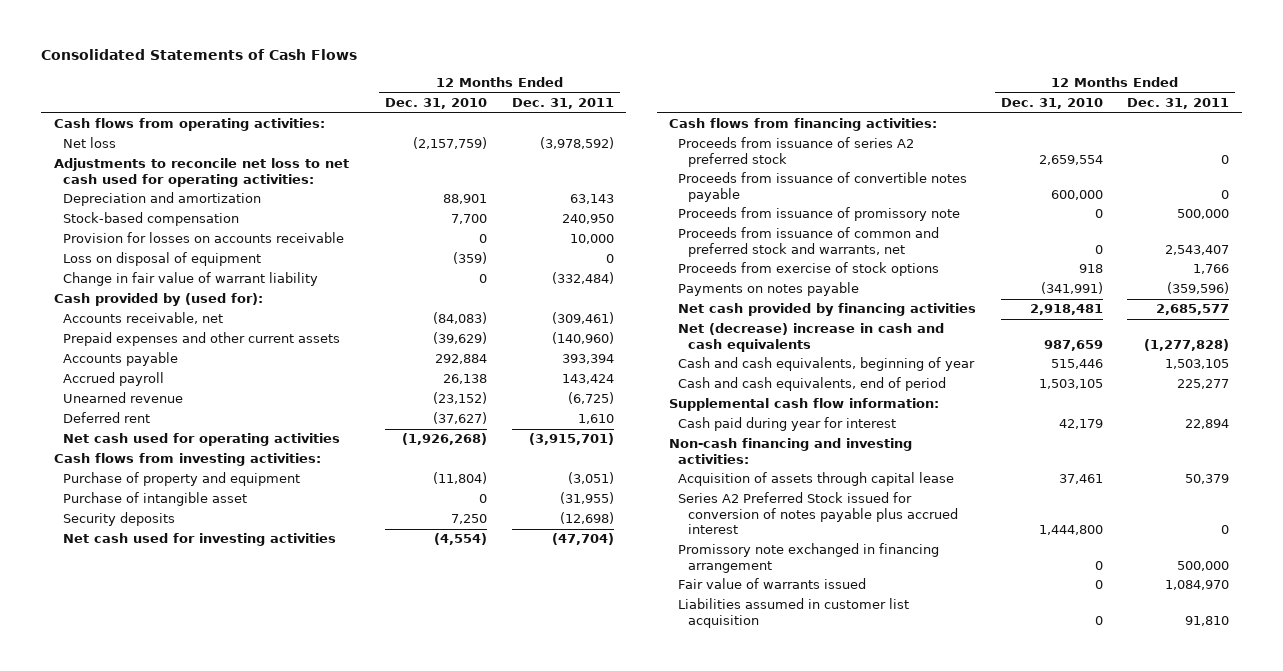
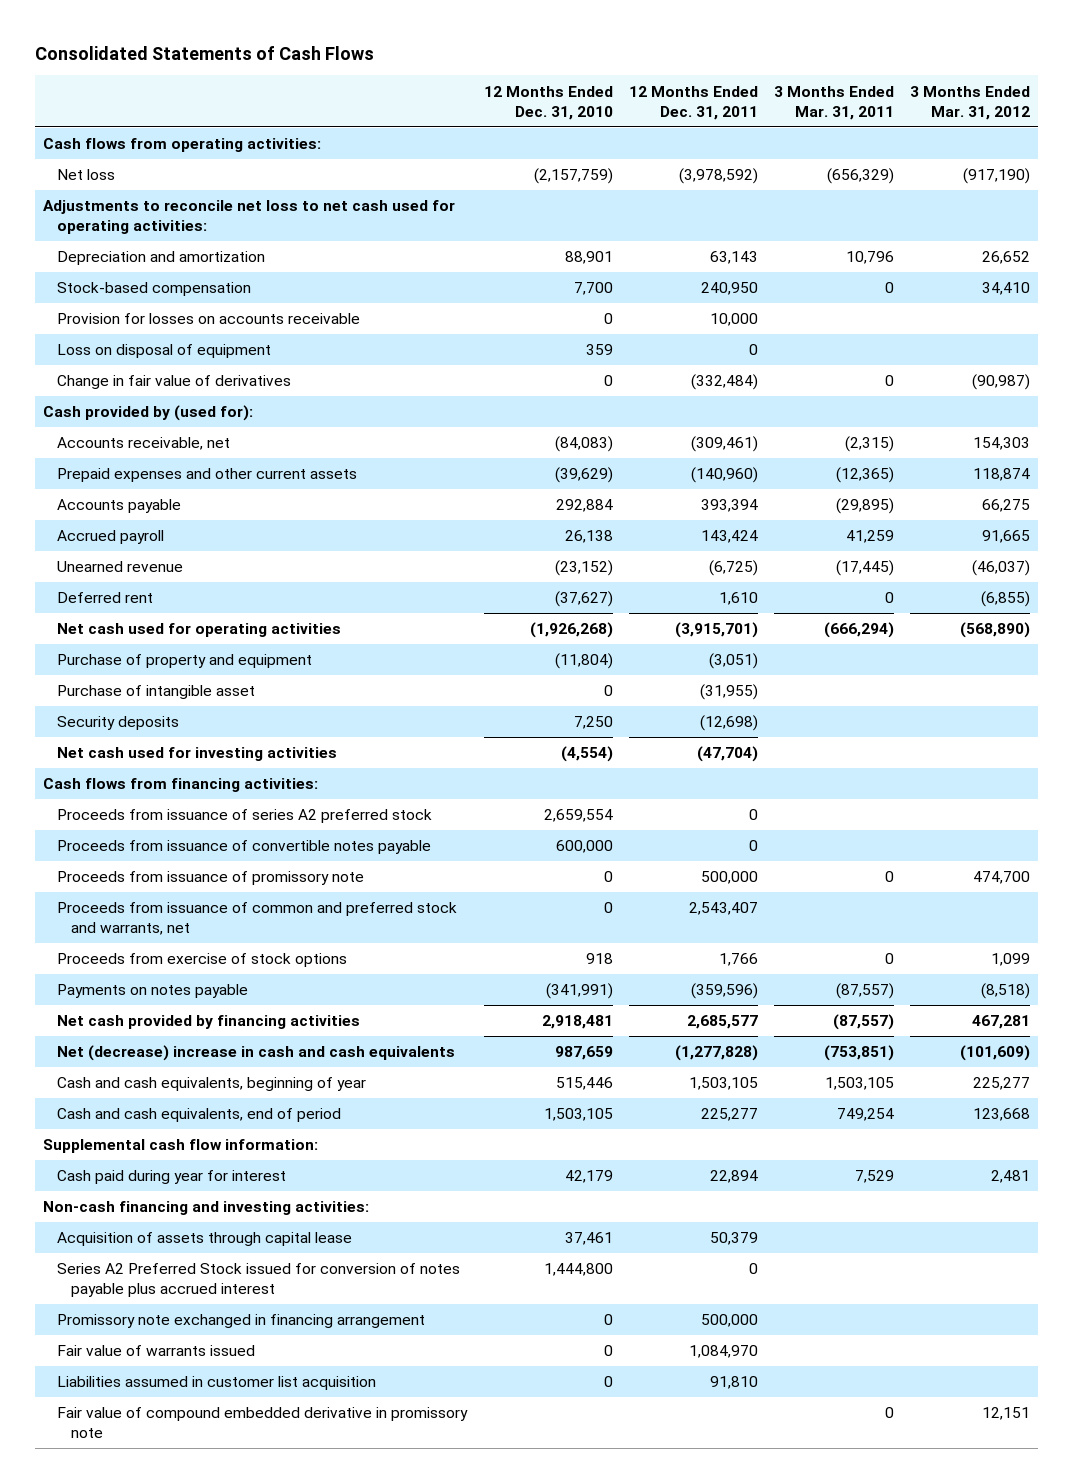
none -> [773,85,894,120] 3 Months Ended Mar. 31, 2011
none -> [909,85,1030,120] 3 Months Ended Mar. 31, 2012
[453,252,488,265] (359) -> [585,344,613,356] 359
[62,272,318,287] Change in fair value of warrant liability -> [57,375,292,390] Change in fair value of derivatives
[53,453,321,467] Cash flows from investing activities: -> none
none -> [57,1407,469,1439] Fair value of compound embedded derivative in promissory note

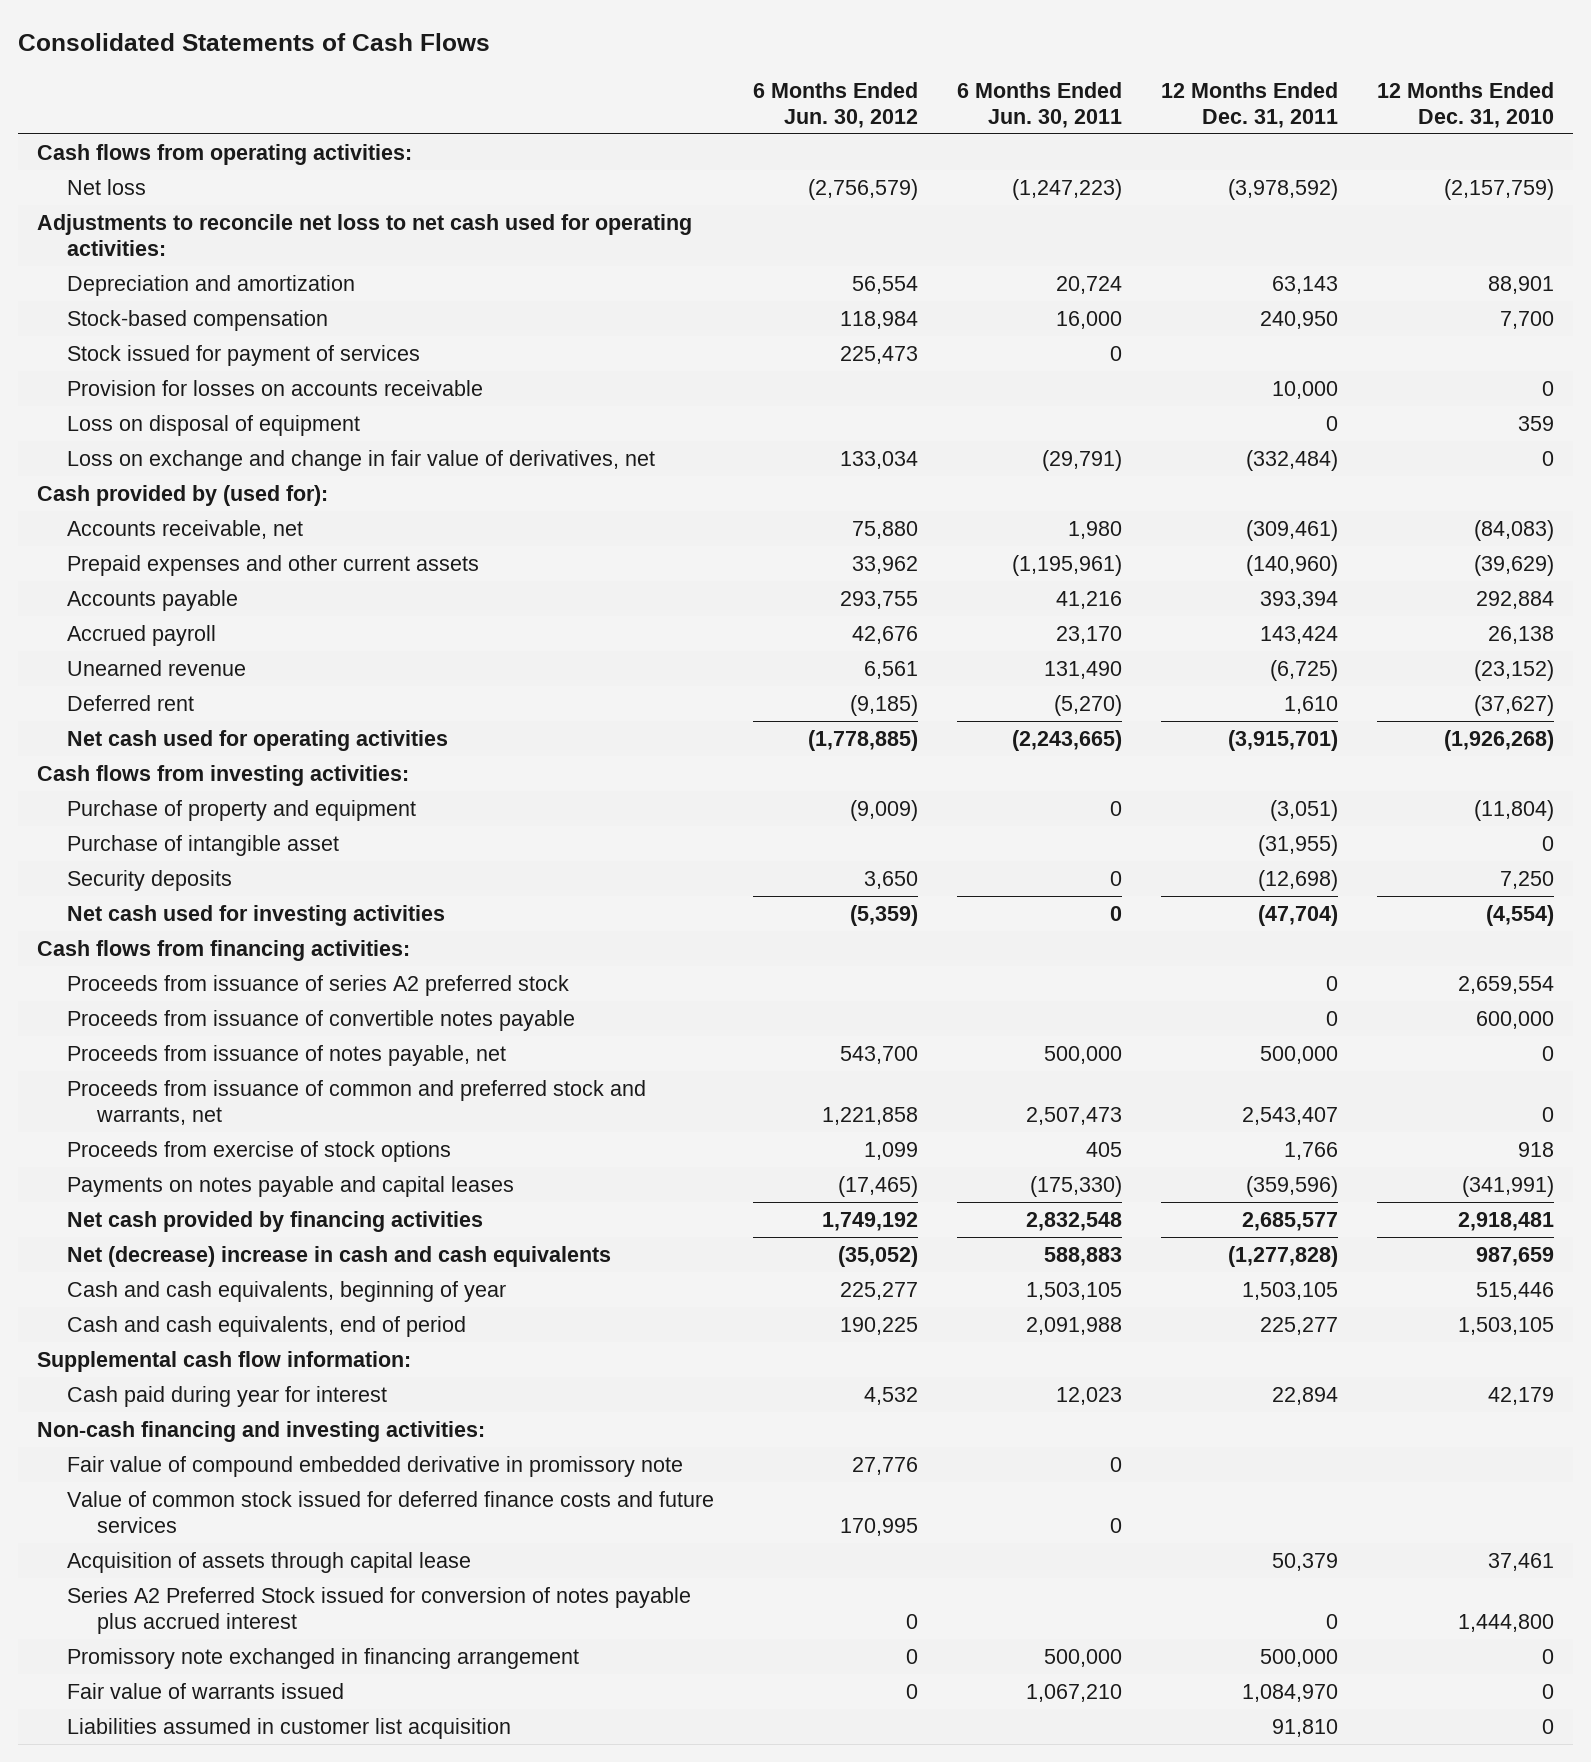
[773,85,894,120] 3 Months Ended Mar. 31, 2011 -> none
[909,85,1030,120] 3 Months Ended Mar. 31, 2012 -> none
none -> [752,81,918,128] 6 Months Ended Jun. 30, 2012
none -> [956,81,1122,128] 6 Months Ended Jun. 30, 2011
none -> [66,345,420,367] Stock issued for payment of services
[57,375,292,390] Change in fair value of derivatives -> [66,450,655,472] Loss on exchange and change in fair value of derivatives, net
none -> [37,765,410,787] Cash flows from investing activities:
[57,871,365,886] Proceeds from issuance of promissory note -> [66,1045,506,1067] Proceeds from issuance of notes payable, net
[57,984,249,999] Payments on notes payable -> [66,1176,514,1198] Payments on notes payable and capital leases
[57,1407,469,1439] Fair value of compound embedded derivative in promissory note -> [66,1456,683,1478] Fair value of compound embedded derivative in promissory note
none -> [66,1491,714,1534] Value of common stock issued for deferred finance costs and future services

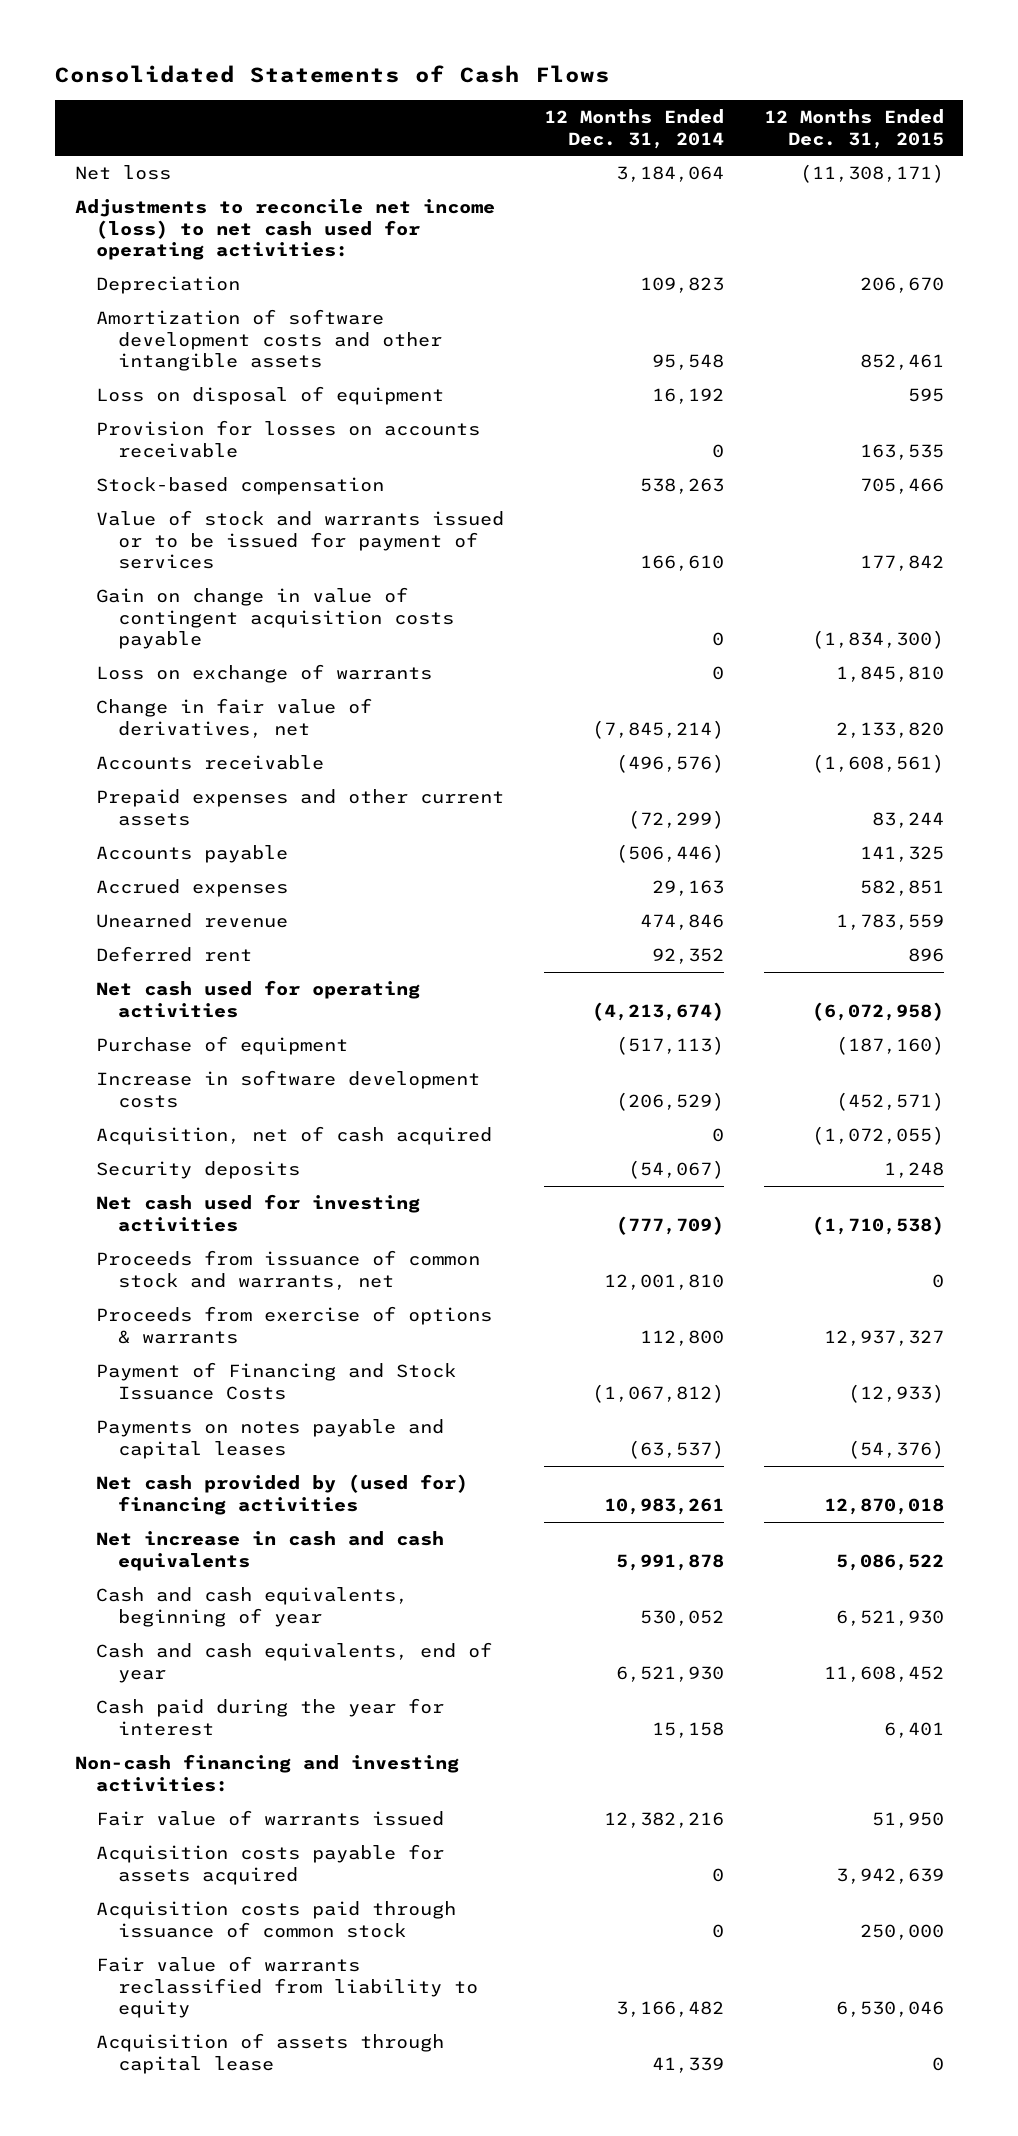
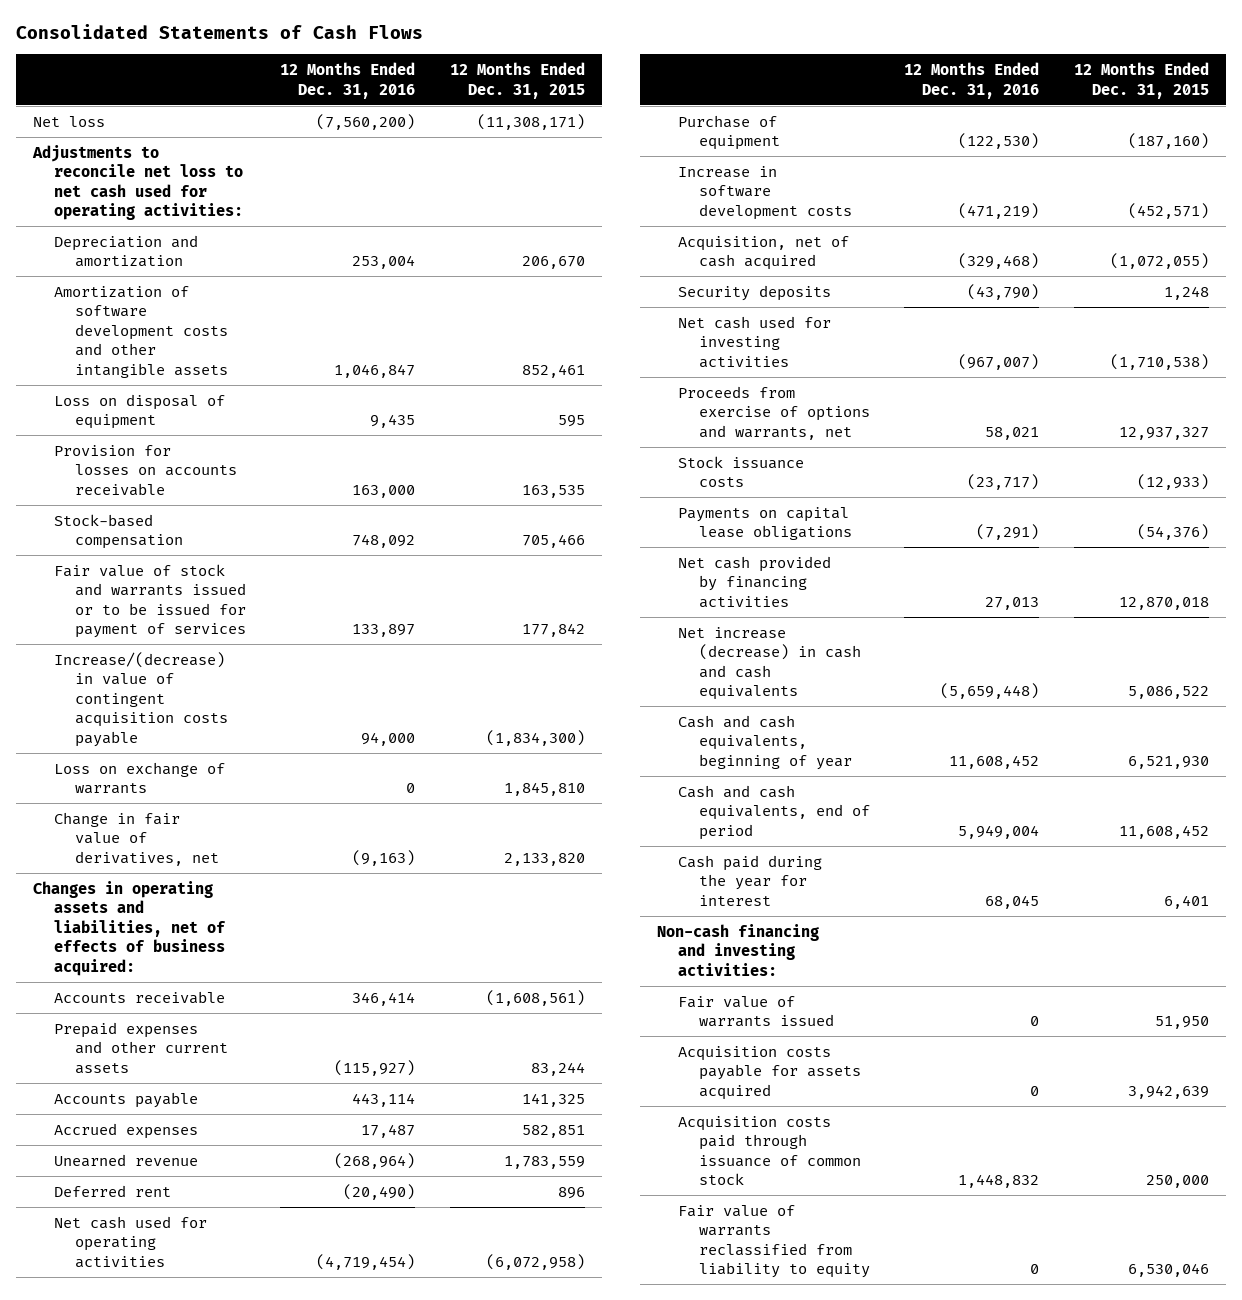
[543,109,724,149] 12 Months Ended Dec. 31, 2014 -> none
none -> [280,62,416,99] 12 Months Ended Dec. 31, 2016
[74,199,495,261] Adjustments to reconcile net income (loss) to net cash used for operating activities: -> [32,144,244,221] Adjustments to reconcile net loss to net cash used for operating activities:
[96,276,241,295] Depreciation -> [54,234,199,268] Depreciation and amortization
[96,510,505,570] Value of stock and warrants issued or to be issued for payment of services -> [54,563,246,639] Fair value of stock and warrants issued or to be issued for payment of services
[96,587,455,650] Gain on change in value of contingent acquisition costs payable -> [54,651,228,747] Increase/(decrease) in value of contingent acquisition costs payable
none -> [33,880,227,976] Changes in operating assets and liabilities, net of effects of business acquired:
[96,1250,481,1290] Proceeds from issuance of common stock and warrants, net -> none
[96,1306,493,1344] Proceeds from exercise of options & warrants -> [678,385,870,440] Proceeds from exercise of options and warrants, net
[96,1362,457,1400] Payment of Financing and Stock Issuance Costs -> [678,455,805,488] Stock issuance costs
[96,1419,445,1459] Payments on notes payable and capital leases -> [678,506,852,541] Payments on capital lease obligations
[96,1474,469,1515] Net cash provided by (used for) financing activities -> [678,555,832,608] Net cash provided by financing activities
[96,1531,445,1571] Net increase in cash and cash equivalents -> [678,626,861,701] Net increase (decrease) in cash and cash equivalents
[96,1642,493,1683] Cash and cash equivalents, end of year -> [678,784,870,840] Cash and cash equivalents, end of period
[96,2033,445,2074] Acquisition of assets through capital lease -> none

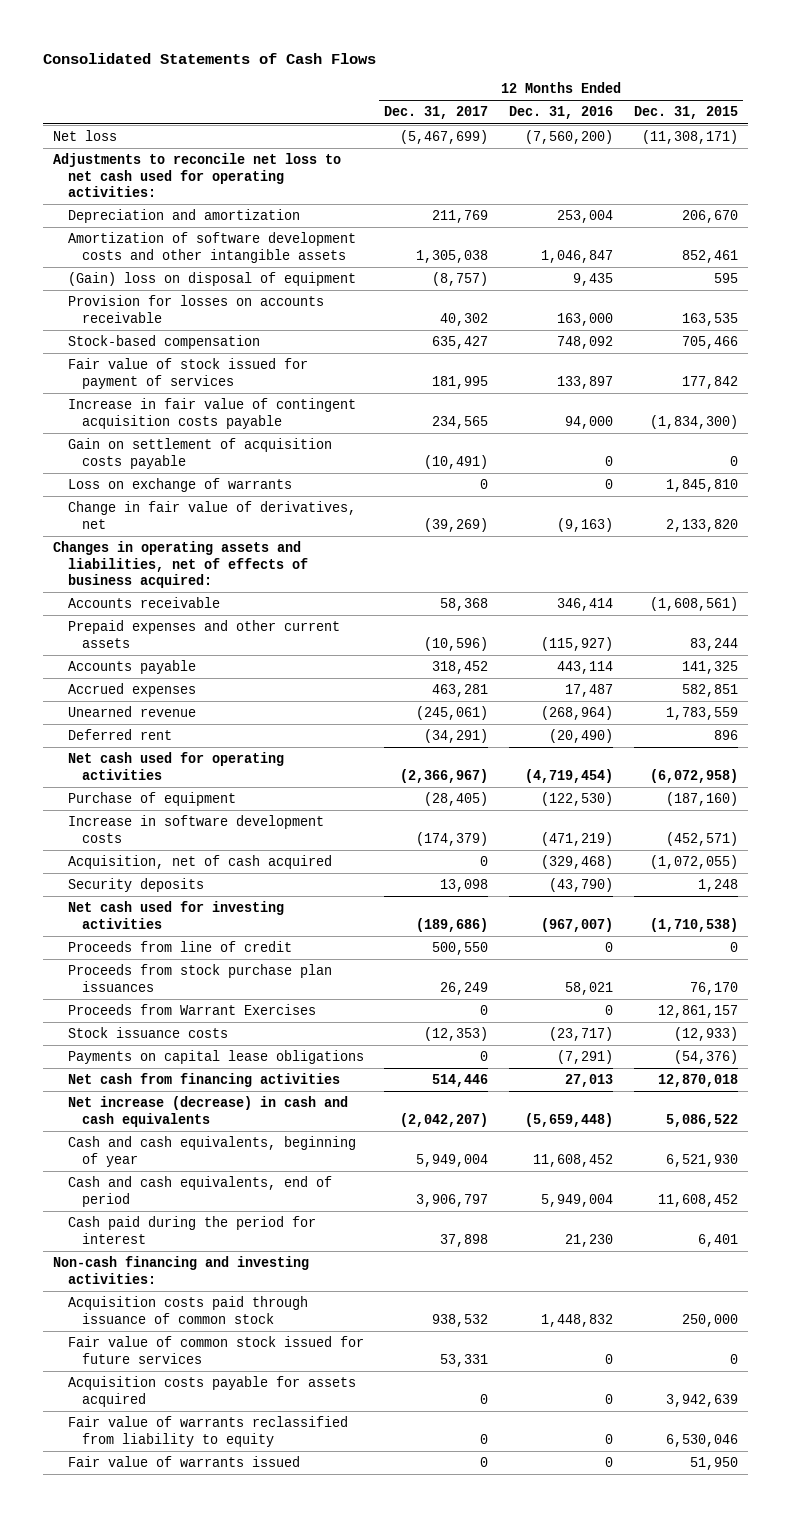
none -> [384,106,489,120] Dec. 31, 2017
[54,393,226,430] Loss on disposal of equipment -> [67,272,356,287] (Gain) loss on disposal of equipment
[54,563,246,639] Fair value of stock and warrants issued or to be issued for payment of services -> [67,358,308,389] Fair value of stock issued for payment of services
[54,651,228,747] Increase/(decrease) in value of contingent acquisition costs payable -> [67,398,356,429] Increase in fair value of contingent acquisition costs payable
none -> [67,438,332,469] Gain on settlement of acquisition costs payable
[678,385,870,440] Proceeds from exercise of options and warrants, net -> none
none -> [67,941,292,953] Proceeds from line of credit
none -> [67,964,332,992] Proceeds from stock purchase plan issuances
none -> [67,1004,316,1016] Proceeds from Warrant Exercises
[678,555,832,608] Net cash provided by financing activities -> [67,1073,340,1088] Net cash from financing activities
[678,854,823,906] Cash paid during the year for interest -> [67,1216,316,1244] Cash paid during the period for interest
[985,894,1040,909] 68,045 -> [565,1233,614,1247] 21,230
none -> [67,1336,364,1364] Fair value of common stock issued for future services
[678,1045,861,1100] Acquisition costs payable for assets acquired -> [67,1376,356,1407] Acquisition costs payable for assets acquired
[678,995,834,1028] Fair value of warrants issued -> [67,1456,300,1468] Fair value of warrants issued

